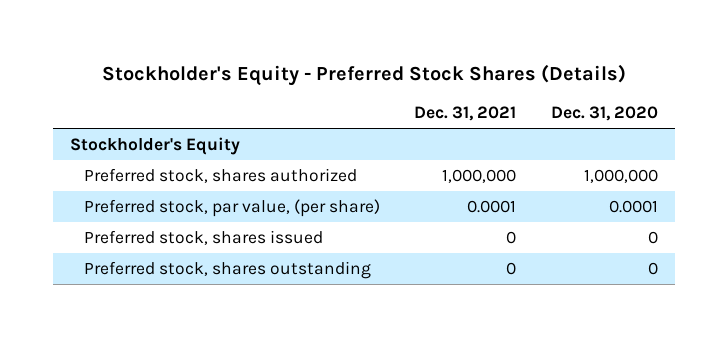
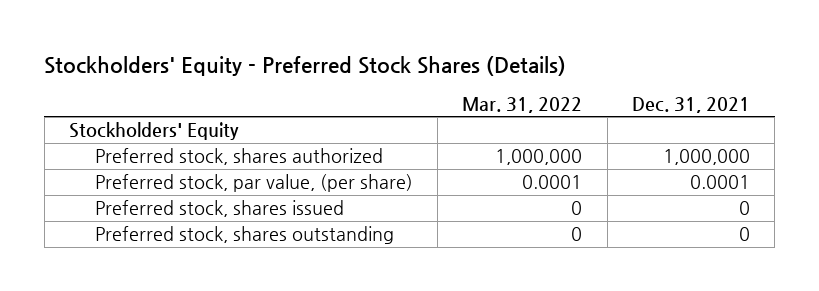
[101,63,626,86] Stockholder's Equity - Preferred Stock Shares (Details) -> [44,56,567,77] Stockholders' Equity - Preferred Stock Shares (Details)
[550,106,658,122] Dec. 31, 2020 -> none
none -> [462,96,583,113] Mar. 31, 2022
[70,136,241,155] Stockholder's Equity -> [69,122,240,141] Stockholders' Equity

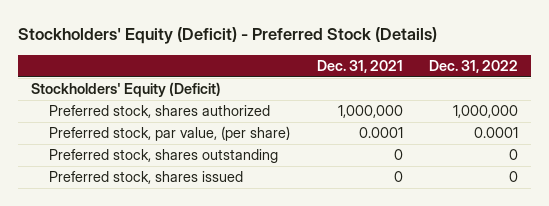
[44,56,567,77] Stockholders' Equity - Preferred Stock Shares (Details) -> [17,27,437,45] Stockholders' Equity (Deficit) - Preferred Stock (Details)
[462,96,583,113] Mar. 31, 2022 -> none
none -> [428,59,518,73] Dec. 31, 2022
[69,122,240,141] Stockholders' Equity -> [31,82,222,98] Stockholders' Equity (Deficit)
[94,200,344,218] Preferred stock, shares issued -> [49,171,244,185] Preferred stock, shares issued

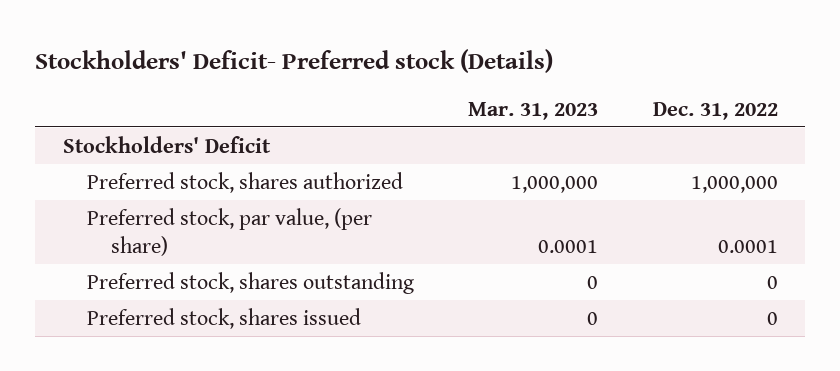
[17,27,437,45] Stockholders' Equity (Deficit) - Preferred Stock (Details) -> [35,49,554,74] Stockholders' Deficit- Preferred stock (Details)
[316,59,403,73] Dec. 31, 2021 -> none
none -> [468,101,599,120] Mar. 31, 2023
[31,82,222,98] Stockholders' Equity (Deficit) -> [62,135,271,153] Stockholders' Deficit

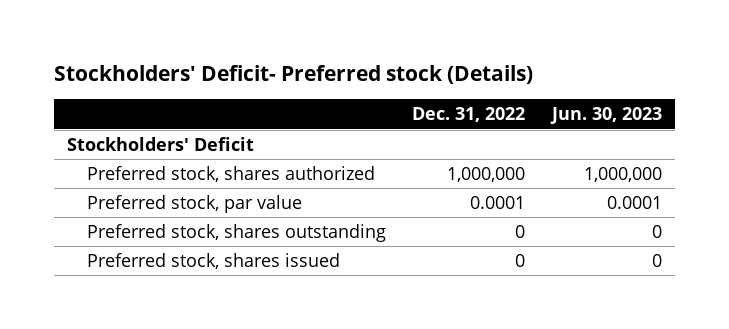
[468,101,599,120] Mar. 31, 2023 -> none
none -> [550,107,663,125] Jun. 30, 2023
[86,207,372,256] Preferred stock, par value, (per share) -> [86,195,302,214] Preferred stock, par value

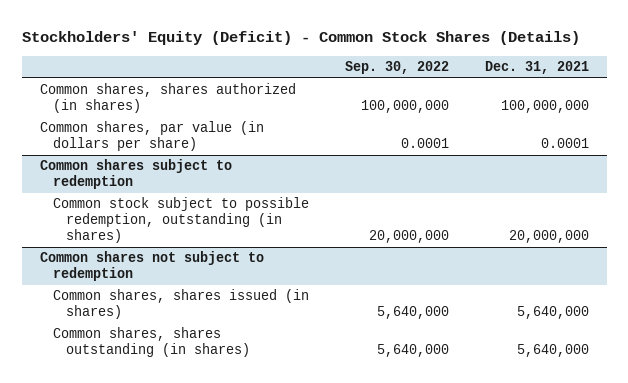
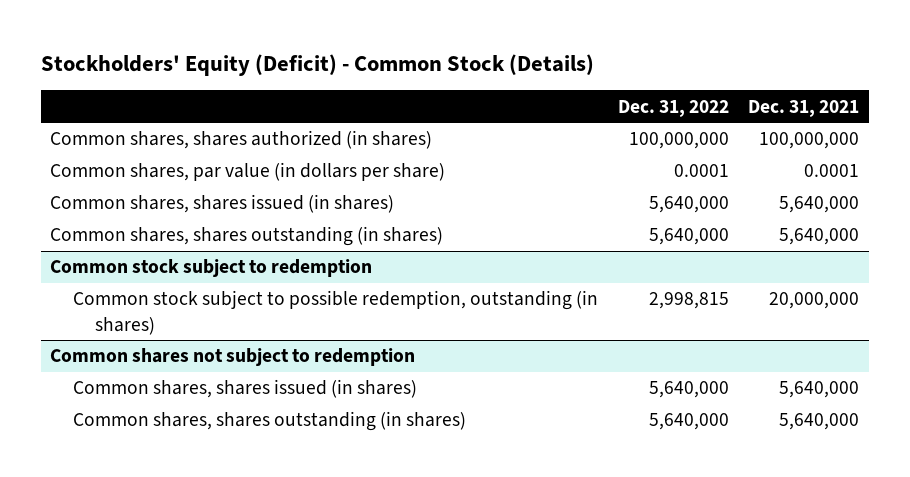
[21,31,580,46] Stockholders' Equity (Deficit) - Common Stock Shares (Details) -> [40,53,594,76] Stockholders' Equity (Deficit) - Common Stock (Details)
[344,61,449,75] Sep. 30, 2022 -> none
none -> [617,99,729,117] Dec. 31, 2022
none -> [50,194,395,214] Common shares, shares issued (in shares)
none -> [50,226,444,247] Common shares, shares outstanding (in shares)
[39,159,232,190] Common shares subject to redemption -> [50,259,373,278] Common stock subject to redemption

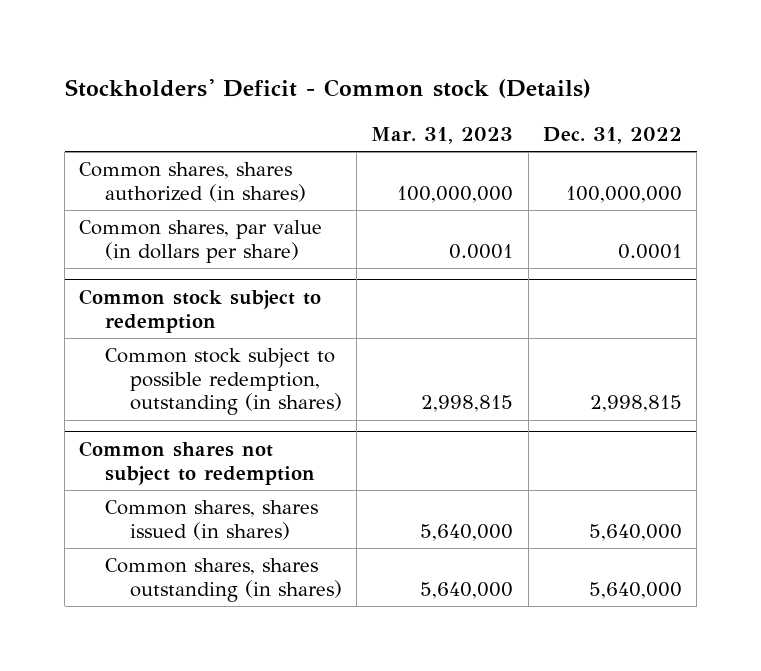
[40,53,594,76] Stockholders' Equity (Deficit) - Common Stock (Details) -> [64,79,591,99] Stockholders' Deficit - Common stock (Details)
[748,99,860,117] Dec. 31, 2021 -> none
none -> [371,127,514,145] Mar. 31, 2023
[50,194,395,214] Common shares, shares issued (in shares) -> none
[50,226,444,247] Common shares, shares outstanding (in shares) -> none

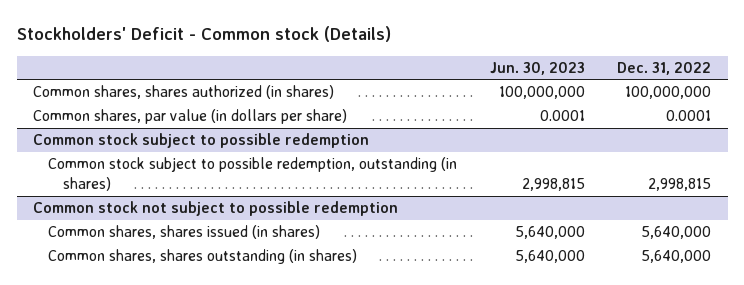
[371,127,514,145] Mar. 31, 2023 -> none
none -> [489,61,585,75] Jun. 30, 2023
[79,289,322,333] Common stock subject to redemption -> [32,133,369,149] Common stock subject to possible redemption
[79,441,315,485] Common shares not subject to redemption -> [32,201,398,217] Common stock not subject to possible redemption

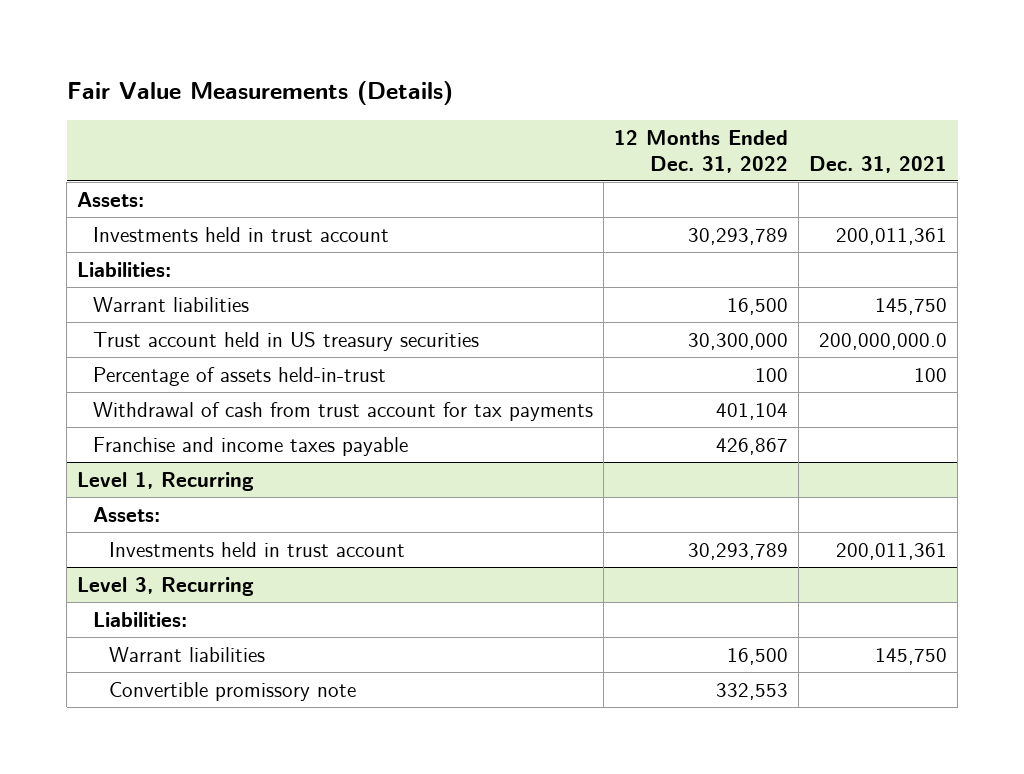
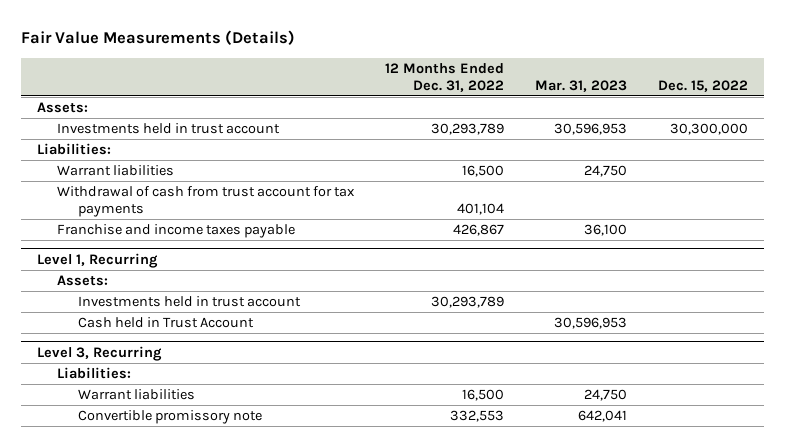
[809,155,948,173] Dec. 31, 2021 -> none
none -> [535,79,628,92] Mar. 31, 2023
none -> [658,79,749,92] Dec. 15, 2022
[92,331,479,351] Trust account held in US treasury securities -> none
[92,366,386,386] Percentage of assets held-in-trust -> none
none -> [78,317,255,329] Cash held in Trust Account

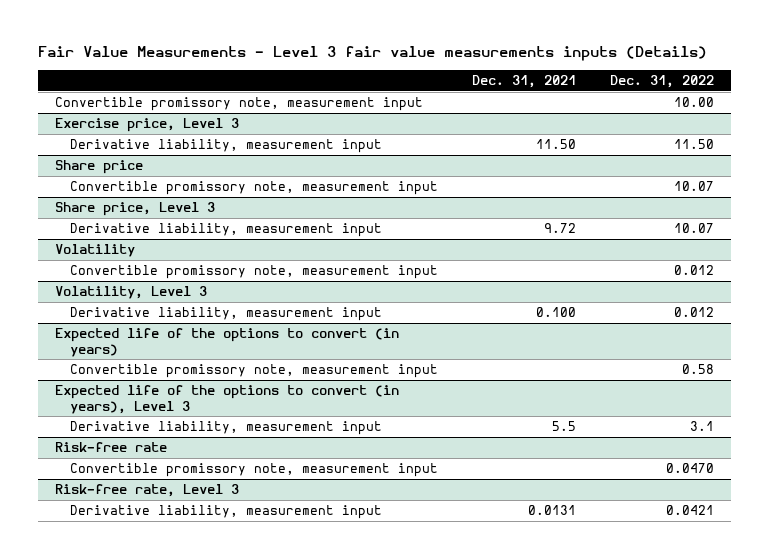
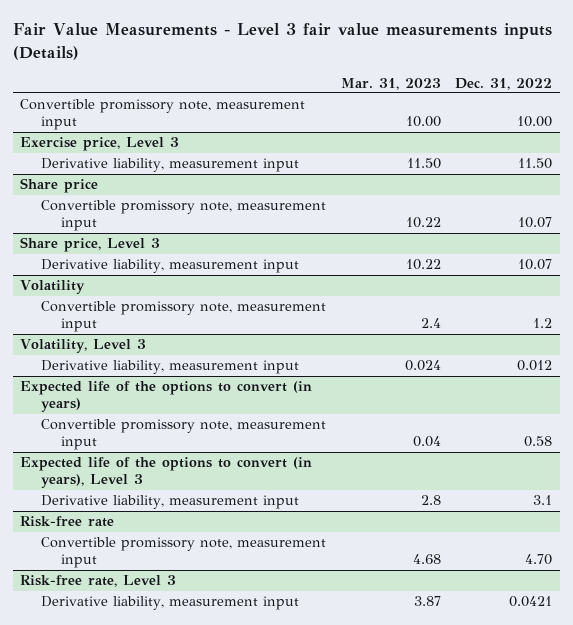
[471,74,576,88] Dec. 31, 2021 -> none
none -> [340,77,441,90] Mar. 31, 2023
[674,265,715,276] 0.012 -> [533,318,553,329] 1.2
[666,463,715,474] 0.0470 -> [525,554,553,566] 4.70

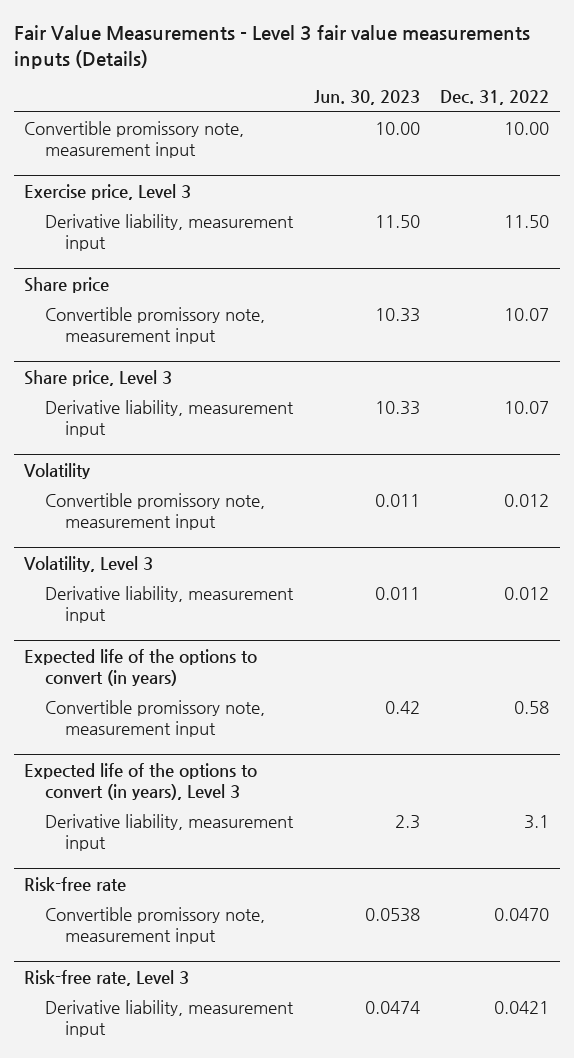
[340,77,441,90] Mar. 31, 2023 -> none
none -> [313,90,420,106] Jun. 30, 2023
[533,318,553,329] 1.2 -> [504,494,550,508] 0.012
[525,554,553,566] 4.70 -> [494,908,550,922] 0.0470

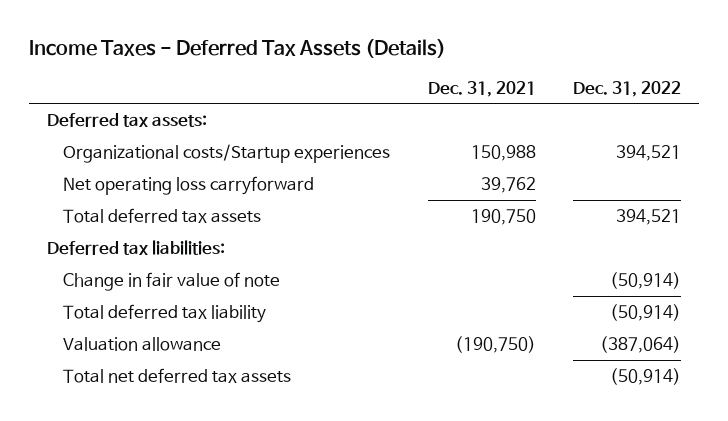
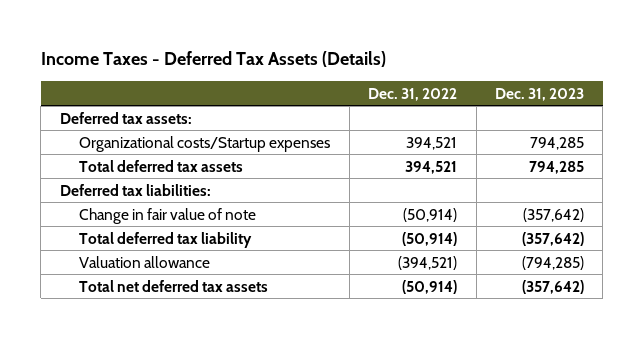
[427,80,536,97] Dec. 31, 2021 -> none
none -> [494,87,584,101] Dec. 31, 2023
[63,175,315,195] Net operating loss carryforward -> none
[63,143,391,163] Organizational costs/Startup experiences -> [79,135,331,152] Organizational costs/Startup expenses
[599,335,681,353] (387,064) -> [398,255,458,270] (394,521)

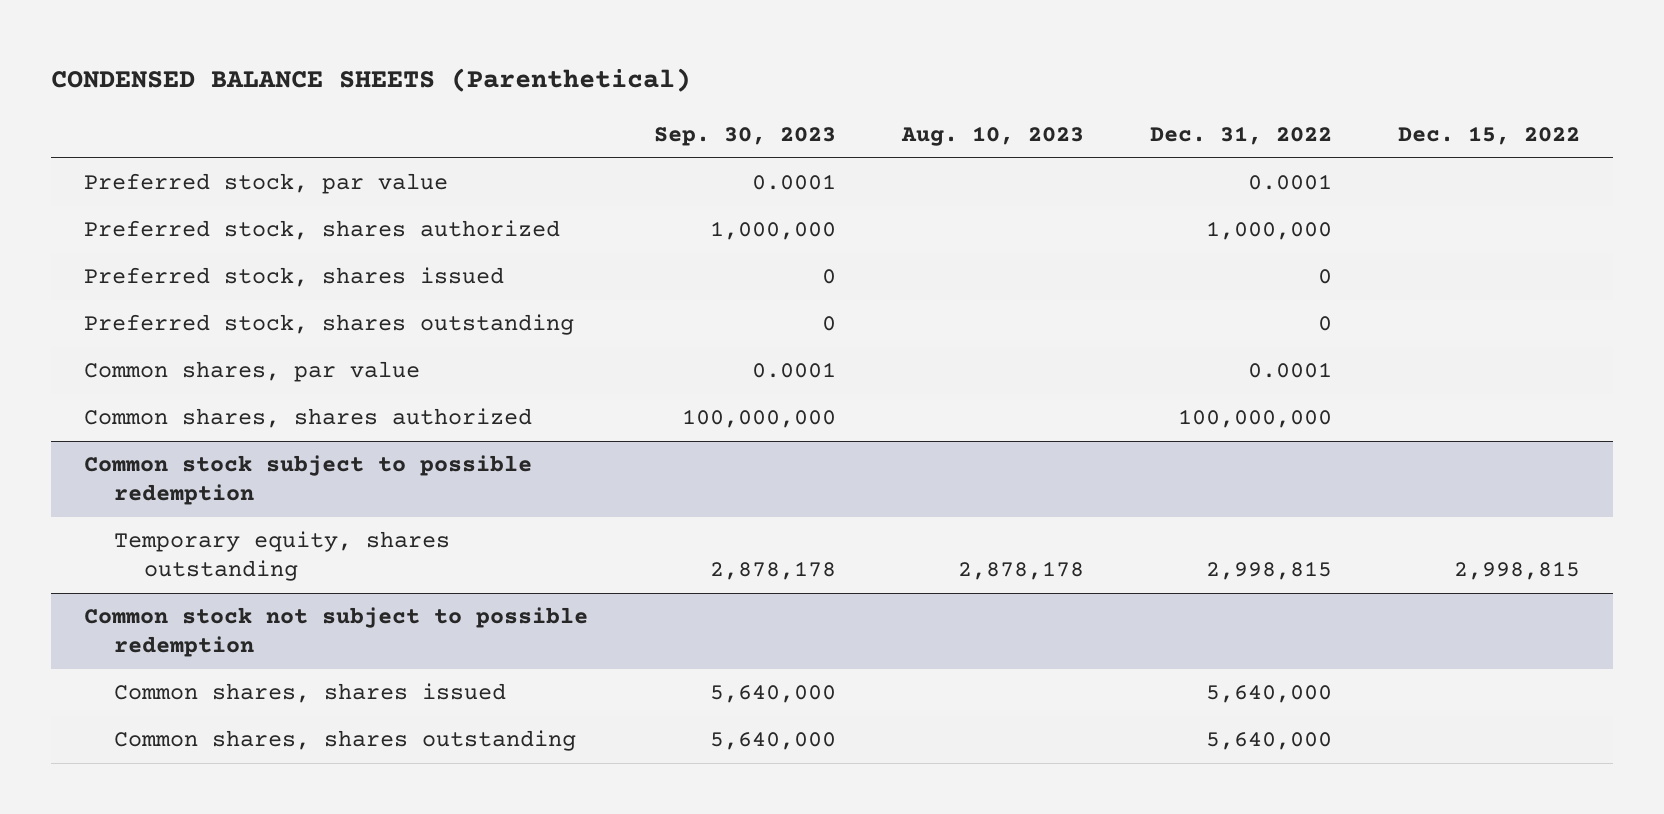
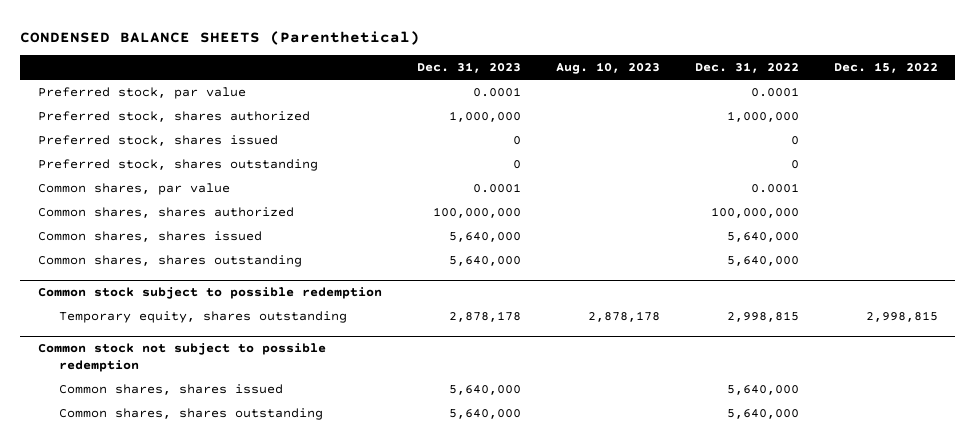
[653,126,836,146] Sep. 30, 2023 -> none
none -> [416,62,521,74] Dec. 31, 2023
none -> [37,230,262,242] Common shares, shares issued
none -> [37,254,302,267] Common shares, shares outstanding

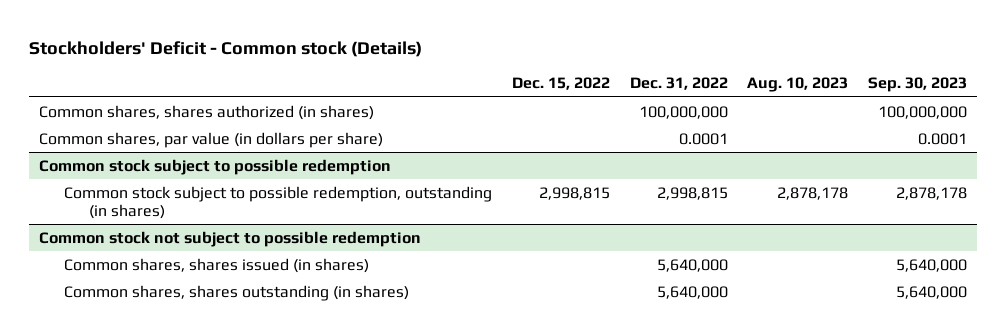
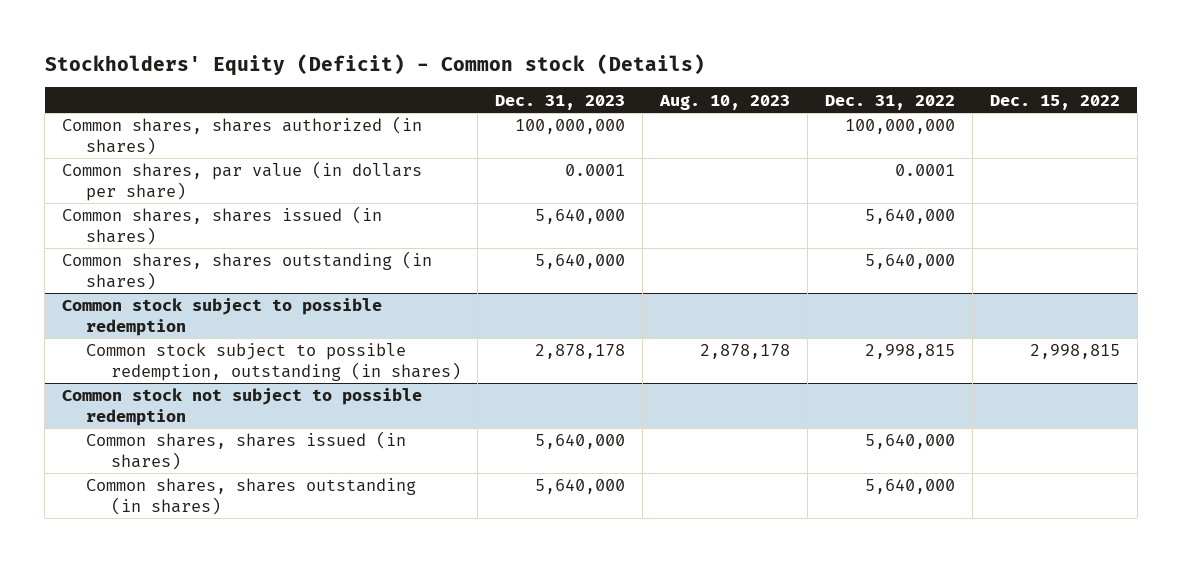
[29,40,423,57] Stockholders' Deficit - Common stock (Details) -> [44,53,705,76] Stockholders' Equity (Deficit) - Common stock (Details)
[868,77,968,93] Sep. 30, 2023 -> none
none -> [495,94,626,110] Dec. 31, 2023
none -> [62,206,383,245] Common shares, shares issued (in shares)
none -> [62,251,433,290] Common shares, shares outstanding (in shares)

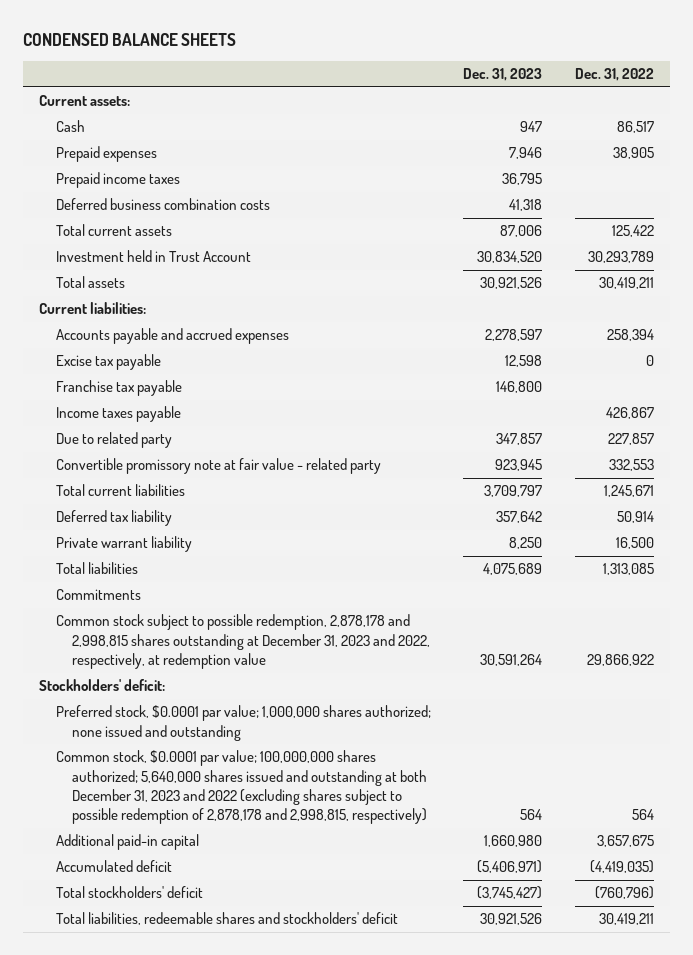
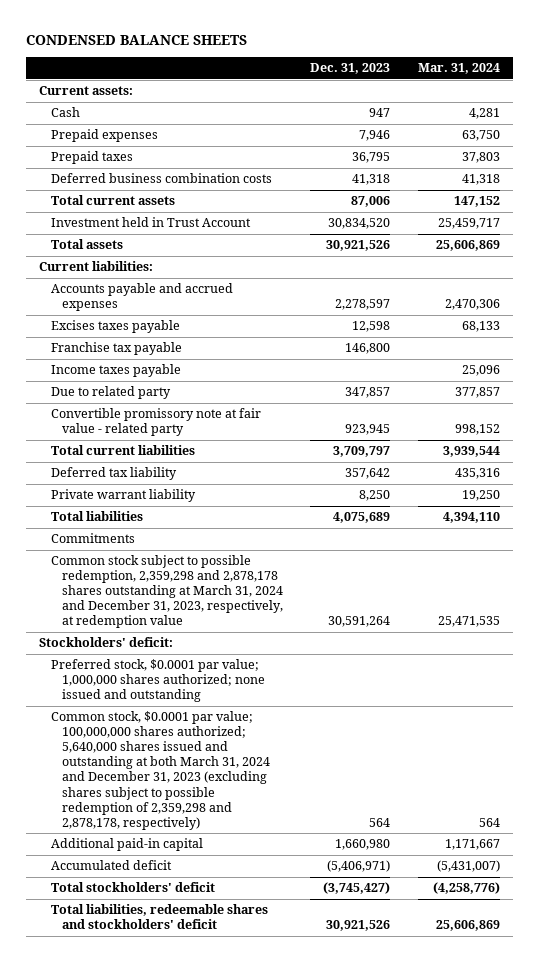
[574,68,654,82] Dec. 31, 2022 -> none
none -> [417,63,500,75] Mar. 31, 2024
[55,172,180,189] Prepaid income taxes -> [50,151,133,165] Prepaid taxes
[55,354,161,371] Excise tax payable -> [50,320,180,334] Excises taxes payable
[55,614,431,670] Common stock subject to possible redemption, 2,878,178 and 2,998,815 shares outstanding at December 31, 2023 and 2022, respectively, at redemption value -> [50,555,284,629] Common stock subject to possible redemption, 2,359,298 and 2,878,178 shares outstanding at March 31, 2024 and December 31, 2023, respectively, at redemption value
[55,750,428,825] Common stock, $0.0001 par value; 100,000,000 shares authorized; 5,640,000 shares issued and outstanding at both December 31, 2023 and 2022 (excluding shares subject to possible redemption of 2,878,178 and 2,998,815, respectively) -> [50,711,271,830] Common stock, $0.0001 par value; 100,000,000 shares authorized; 5,640,000 shares issued and outstanding at both March 31, 2024 and December 31, 2023 (excluding shares subject to possible redemption of 2,359,298 and 2,878,178, respectively)

